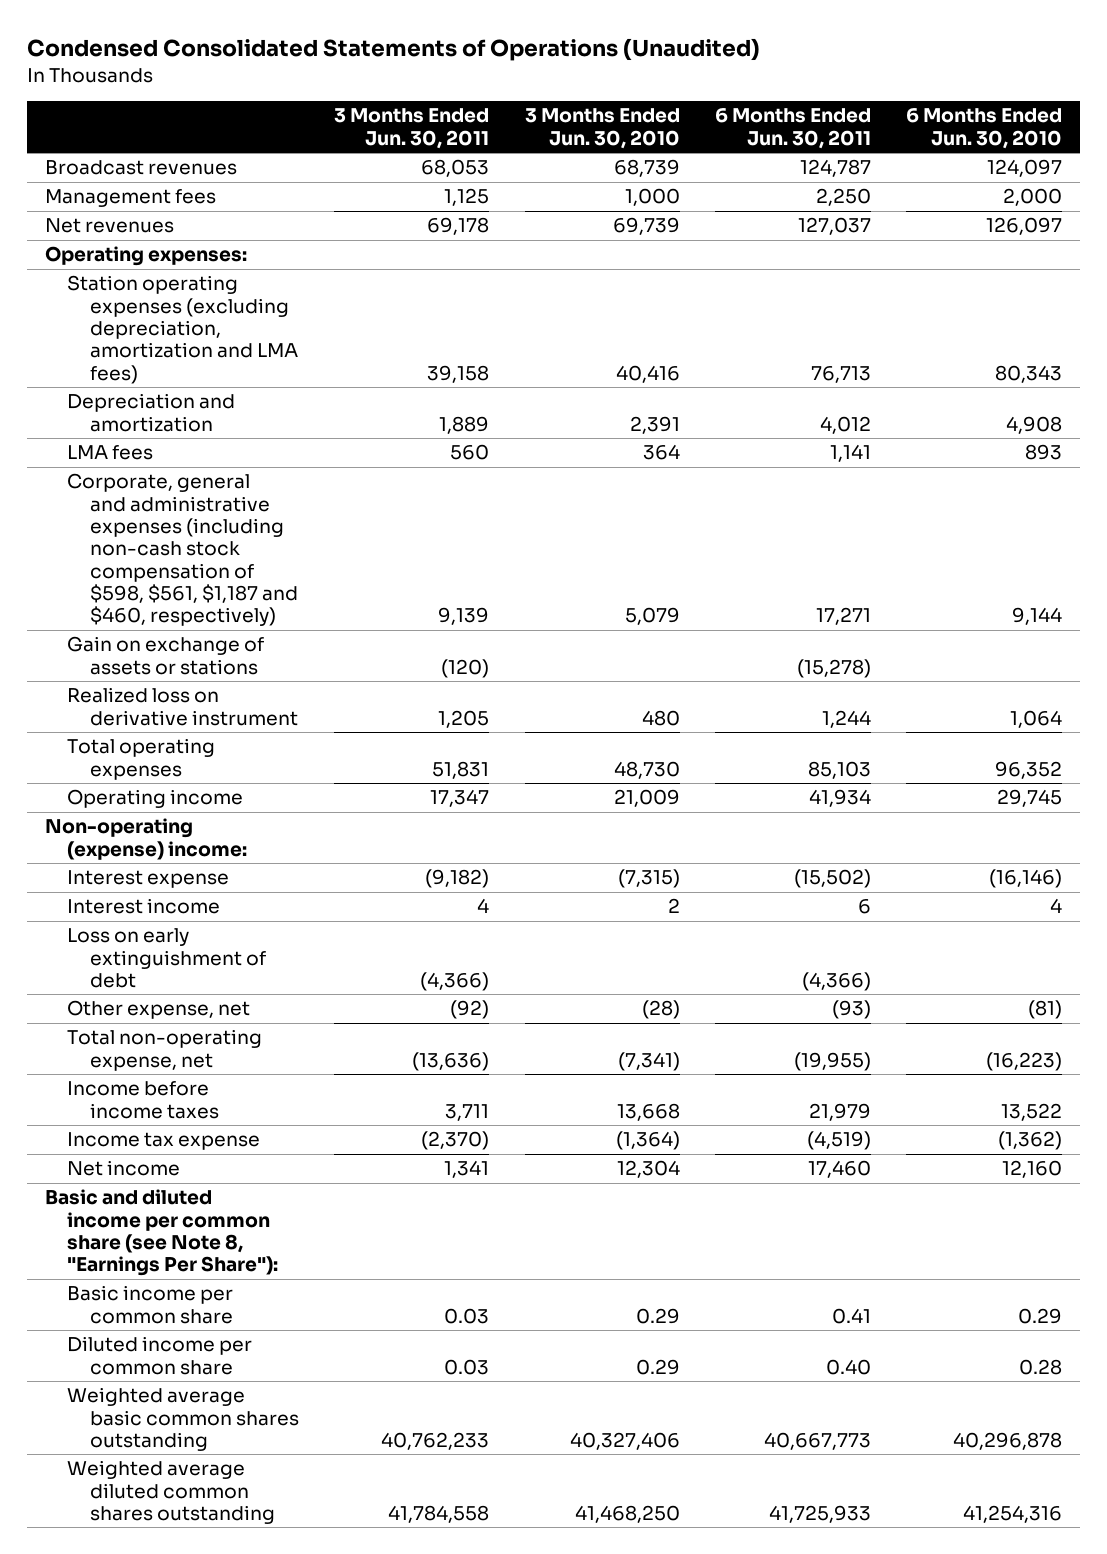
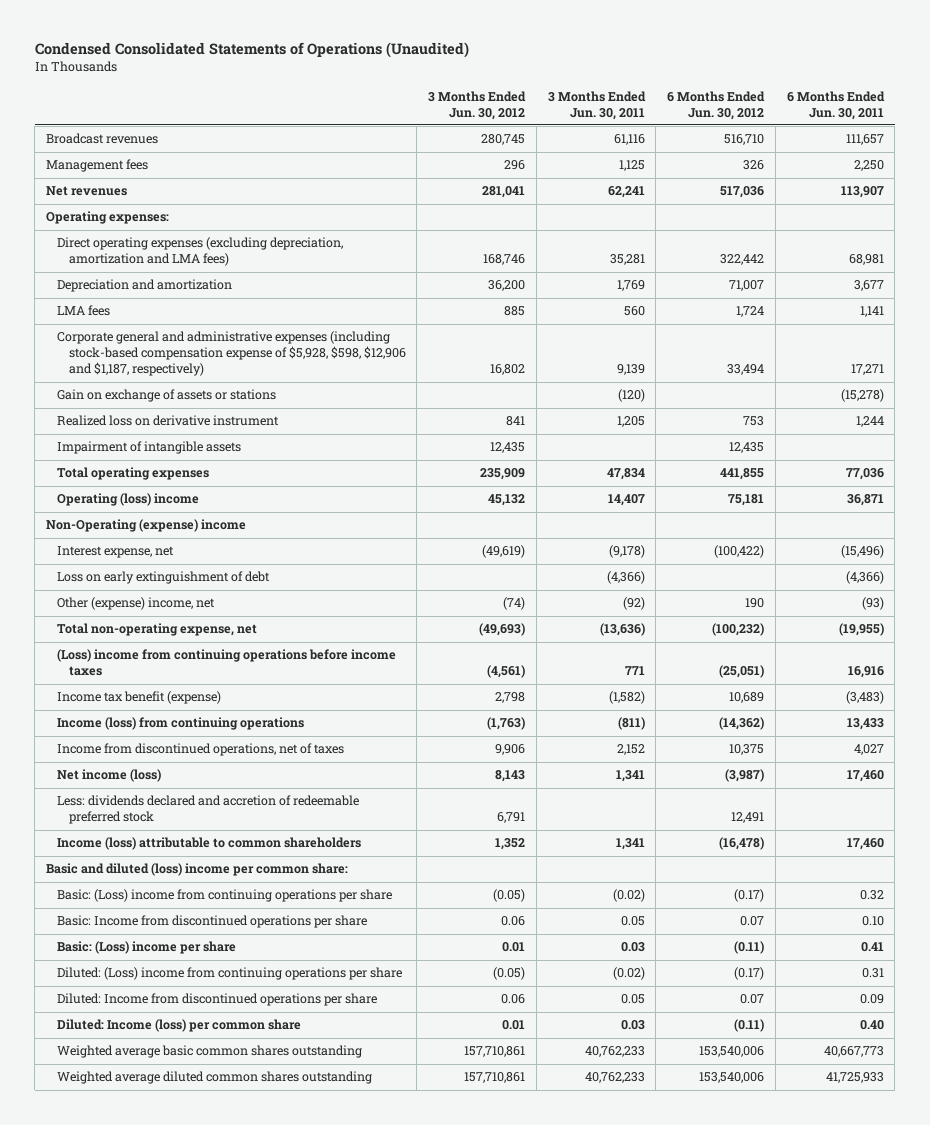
[524,108,680,149] 3 Months Ended Jun. 30, 2010 -> none
[906,108,1063,149] 6 Months Ended Jun. 30, 2010 -> none
none -> [428,90,527,120] 3 Months Ended Jun. 30, 2012
none -> [667,90,766,120] 6 Months Ended Jun. 30, 2012
[421,159,490,178] 68,053 -> [613,134,645,146] 61,116
[799,159,871,178] 124,787 -> [845,134,884,146] 111,657
[427,217,490,236] 69,178 -> [607,186,645,199] 62,241
[797,217,871,236] 127,037 -> [840,186,884,199] 113,907
[67,275,299,384] Station operating expenses (excluding depreciation, amortization and LMA fees) -> [57,237,344,267] Direct operating expenses (excluding depreciation, amortization and LMA fees)
[427,364,490,383] 39,158 -> [609,254,645,266] 35,281
[810,365,871,383] 76,713 -> [848,254,884,266] 68,981
[439,415,490,434] 1,889 -> [616,280,645,292] 1,769
[819,415,871,434] 4,012 -> [853,280,884,292] 3,677
[67,473,299,627] Corporate, general and administrative expenses (including non-cash stock compensation of $598, $561, $1,187 and $460, respectively) -> [57,331,406,377] Corporate general and administrative expenses (including stock-based compensation expense of $5,928, $598, $12,906 and $1,187, respectively)
[67,898,221,915] Interest income -> none
none -> [57,441,242,455] Impairment of intangible assets
[432,760,490,779] 51,831 -> [606,468,645,481] 47,834
[807,760,871,779] 85,103 -> [845,468,884,481] 77,036
[67,789,244,809] Operating income -> [57,493,200,507] Operating (loss) income
[430,789,490,808] 17,347 -> [607,494,645,507] 14,407
[808,789,871,808] 41,934 -> [846,494,884,507] 36,871
[44,818,248,860] Non-operating (expense) income: -> [46,519,247,533] Non-Operating (expense) income
[67,870,230,889] Interest expense -> [57,546,175,559] Interest expense, net
[425,869,490,889] (9,182) -> [608,545,645,559] (9,178)
[793,869,871,889] (15,502) -> [840,545,884,559] (15,496)
[67,1000,251,1020] Other expense, net -> [57,597,216,611] Other (expense) income, net
[67,1081,220,1119] Income before income taxes -> [57,649,397,677] (Loss) income from continuing operations before income taxes
[445,1103,490,1121] 3,711 -> [624,666,645,676] 771
[808,1102,871,1121] 21,979 -> [847,666,884,679] 16,916
[67,1132,261,1151] Income tax expense -> [57,691,222,705] Income tax benefit (expense)
[421,1131,490,1151] (2,370) -> [608,691,645,705] (1,582)
[806,1131,871,1151] (4,519) -> [845,691,884,705] (3,483)
none -> [57,717,305,731] Income (loss) from continuing operations
none -> [57,743,345,757] Income from discontinued operations, net of taxes
[67,1160,181,1177] Net income -> [57,769,162,783] Net income (loss)
none -> [57,795,360,825] Less: dividends declared and accretion of redeemable preferred stock
none -> [57,837,362,851] Income (loss) attributable to common shareholders
[44,1189,279,1277] Basic and diluted income per common share (see Note 8, "Earnings Per Share"): -> [46,863,349,877] Basic and diluted (loss) income per common share:
none -> [57,889,393,903] Basic: (Loss) income from continuing operations per share
none -> [57,915,368,929] Basic: Income from discontinued operations per share
[67,1285,234,1324] Basic income per common share -> [57,941,237,955] Basic: (Loss) income per share
none -> [57,967,403,981] Diluted: (Loss) income from continuing operations per share
none -> [57,993,378,1007] Diluted: Income from discontinued operations per share
[67,1336,253,1375] Diluted income per common share -> [57,1019,302,1033] Diluted: Income (loss) per common share
[388,1504,490,1523] 41,784,558 -> [584,1072,645,1084] 40,762,233

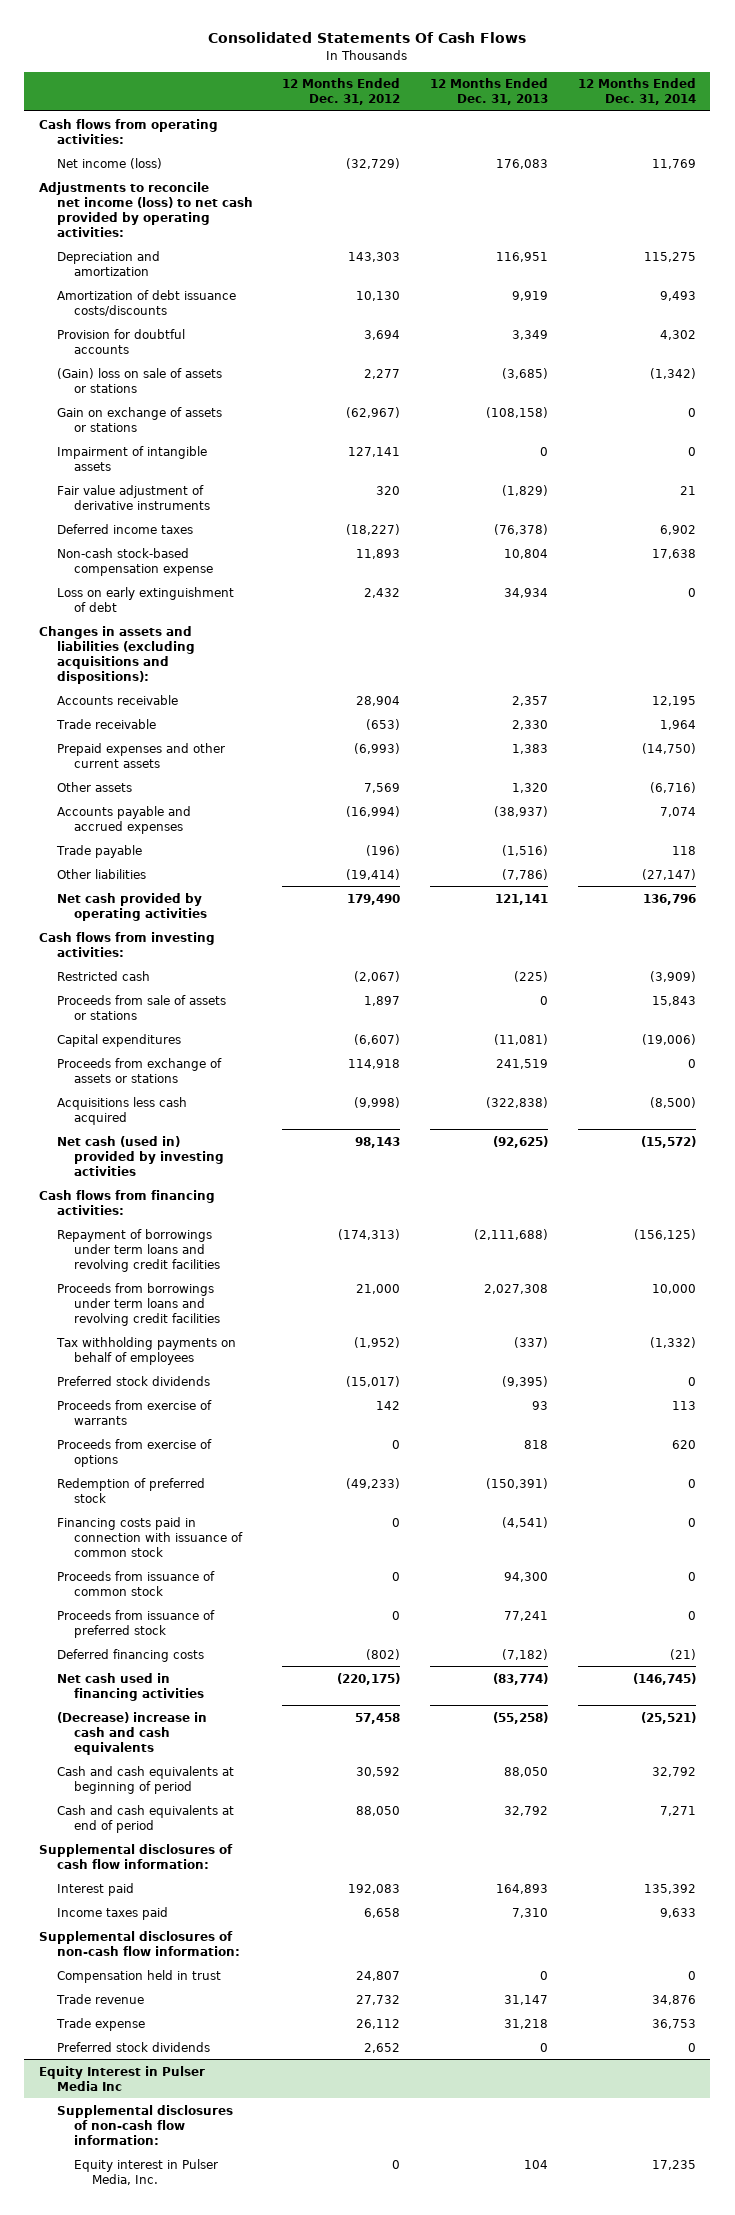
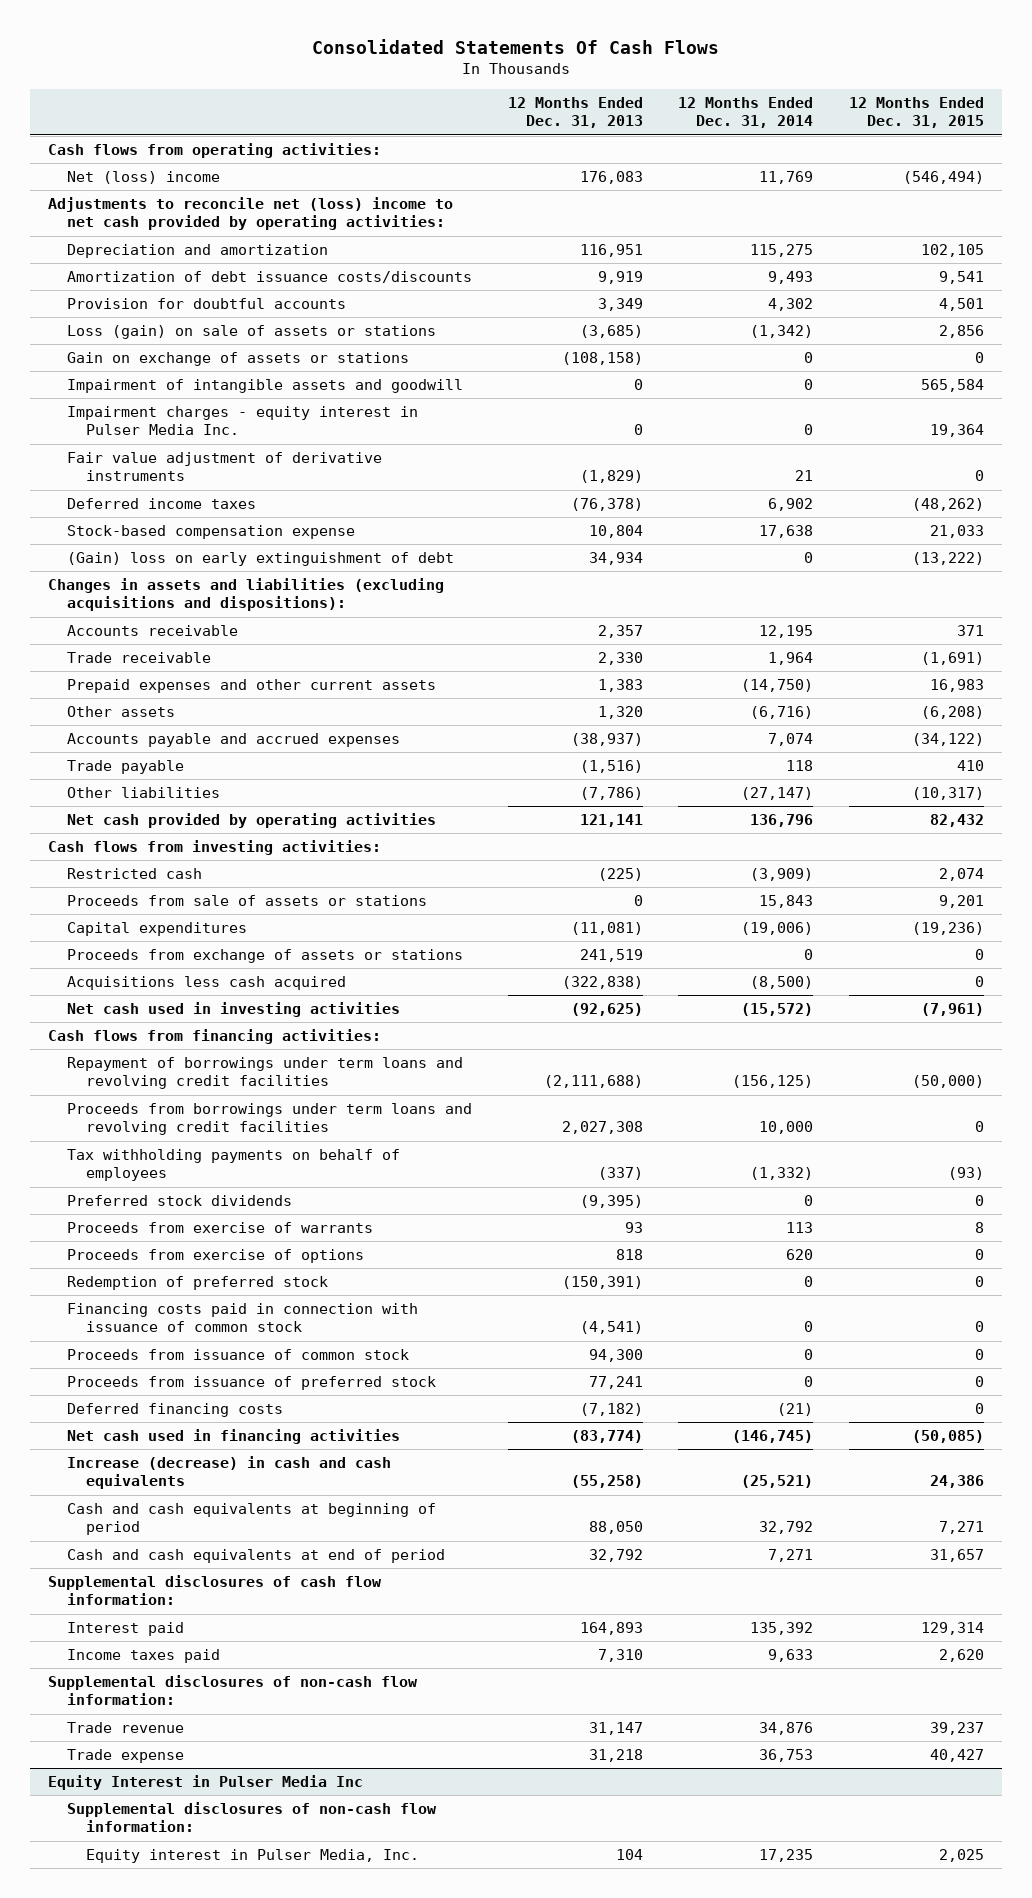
[282,78,401,106] 12 Months Ended Dec. 31, 2012 -> none
none -> [849,97,985,129] 12 Months Ended Dec. 31, 2015
[56,157,162,169] Net income (loss) -> [66,171,220,185] Net (loss) income
[39,181,253,237] Adjustments to reconcile net income (loss) to net cash provided by operating activities: -> [48,197,454,231] Adjustments to reconcile net (loss) income to net cash provided by operating activities:
[56,367,222,393] (Gain) loss on sale of assets or stations -> [66,325,436,340] Loss (gain) on sale of assets or stations
[56,445,207,471] Impairment of intangible assets -> [66,379,463,394] Impairment of intangible assets and goodwill
none -> [66,406,418,436] Impairment charges - equity interest in Pulser Media Inc.
[56,547,214,576] Non-cash stock-based compensation expense -> [66,525,355,540] Stock-based compensation expense
[56,586,234,612] Loss on early extinguishment of debt -> [66,552,454,567] (Gain) loss on early extinguishment of debt
[56,1135,225,1176] Net cash (used in) provided by investing activities -> [66,1002,400,1018] Net cash used in investing activities
[56,1711,207,1755] (Decrease) increase in cash and cash equivalents -> [66,1456,391,1490] Increase (decrease) in cash and cash equivalents
[56,1969,221,1983] Compensation held in trust -> none
[56,2041,210,2052] Preferred stock dividends -> none

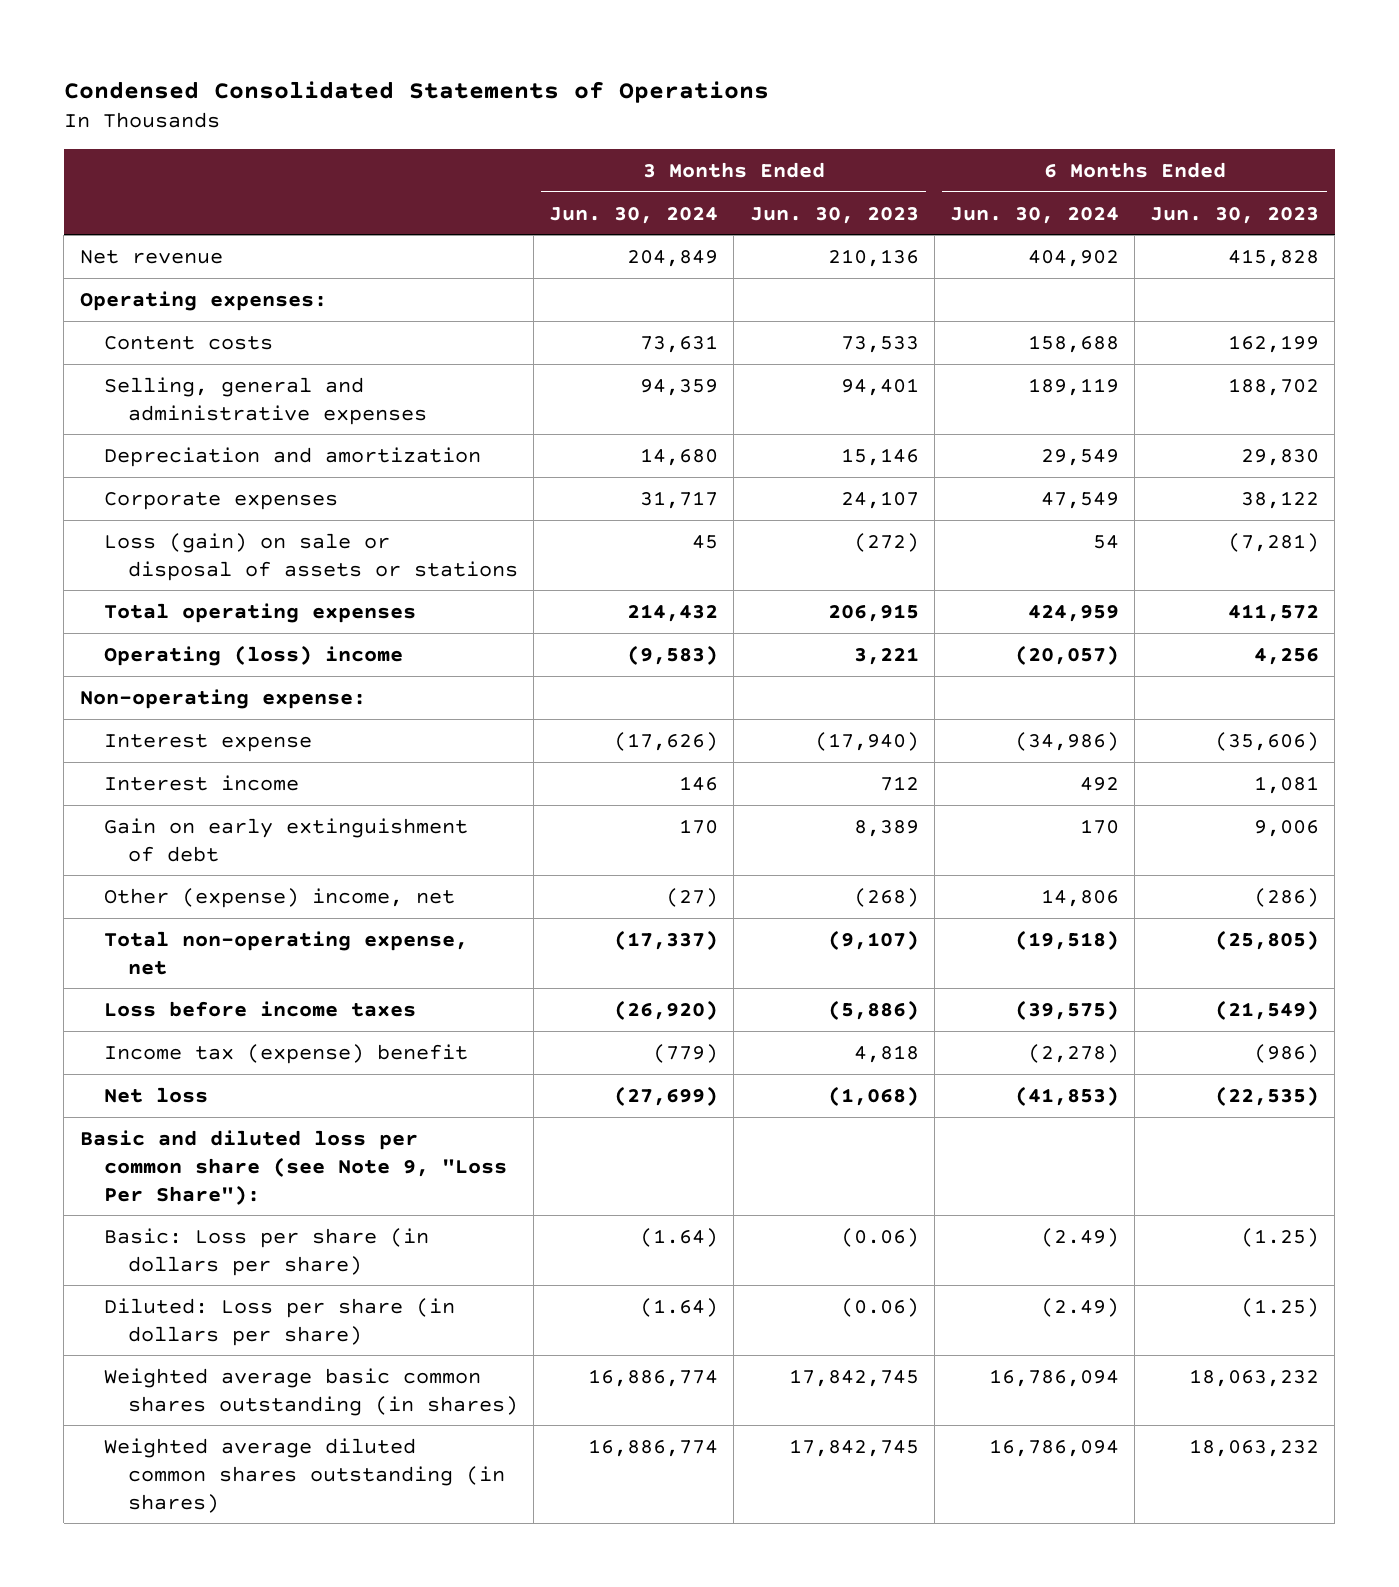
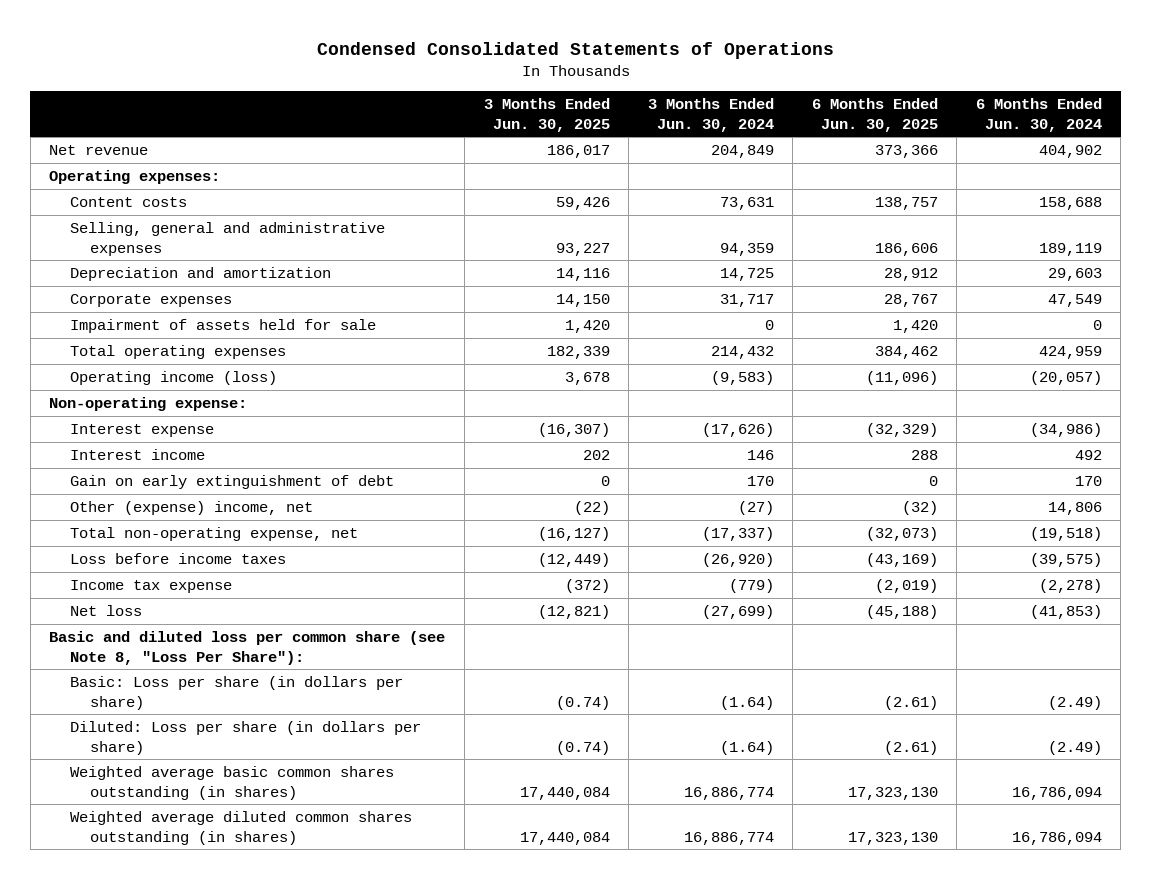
[749,206,919,224] Jun. 30, 2023 -> none
[1150,206,1320,224] Jun. 30, 2023 -> none
none -> [483,98,610,132] 3 Months Ended Jun. 30, 2025
none -> [811,98,938,132] 6 Months Ended Jun. 30, 2025
[640,447,719,466] 14,680 -> [719,268,774,282] 14,725
[1040,448,1119,466] 29,549 -> [1047,268,1102,282] 29,603
[103,532,518,581] Loss (gain) on sale or disposal of assets or stations -> none
none -> [69,319,376,334] Impairment of assets held for sale
[103,644,403,666] Operating (loss) income -> [69,371,277,386] Operating income (loss)
[103,1043,468,1064] Income tax (expense) benefit -> [69,580,232,594] Income tax expense
[79,1129,507,1205] Basic and diluted loss per common share (see Note 9, "Loss Per Share"): -> [49,631,446,665] Basic and diluted loss per common share (see Note 8, "Loss Per Share"):

